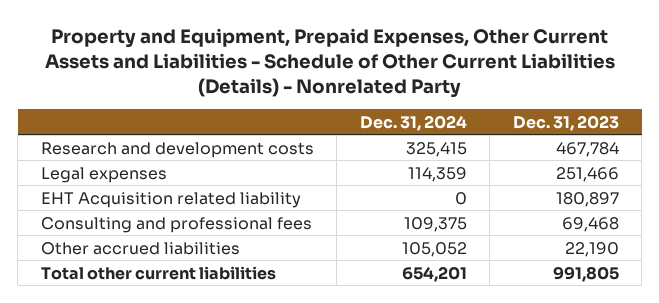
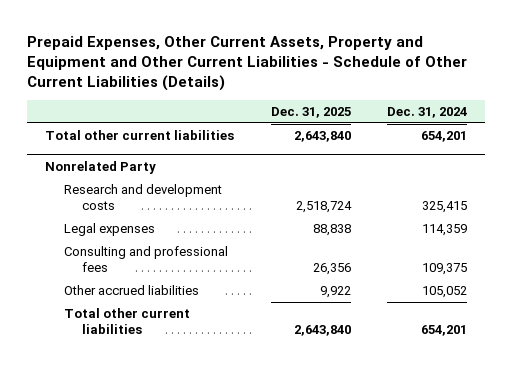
[44,27,615,99] Property and Equipment, Prepaid Expenses, Other Current Assets and Liabilities - Schedule of Other Current Liabilities (Details) - Nonrelated Party -> [26,35,467,92] Prepaid Expenses, Other Current Assets, Property and Equipment and Other Current Liabilities - Schedule of Other Current Liabilities (Details)
[512,114,619,131] Dec. 31, 2023 -> none
none -> [270,106,351,118] Dec. 31, 2025
none -> [45,130,235,141] Total other current liabilities
none -> [45,160,157,174] Nonrelated Party
[40,191,301,208] EHT Acquisition related liability -> none

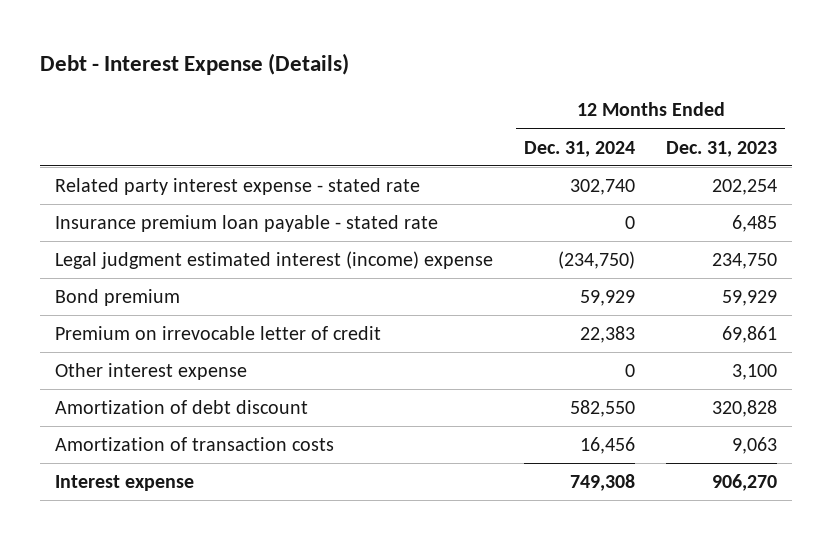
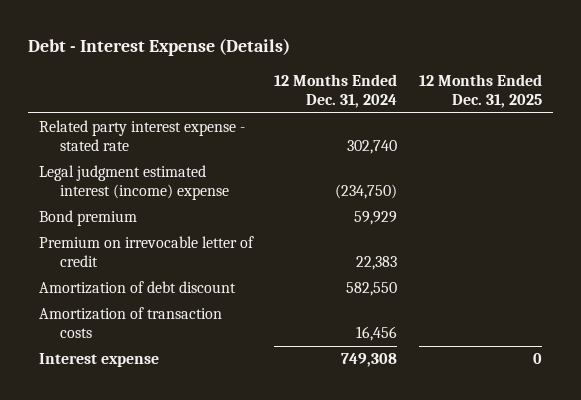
[665,140,777,157] Dec. 31, 2023 -> none
none -> [419,74,543,109] 12 Months Ended Dec. 31, 2025
[55,215,439,233] Insurance premium loan payable - stated rate -> none
[55,363,248,381] Other interest expense -> none

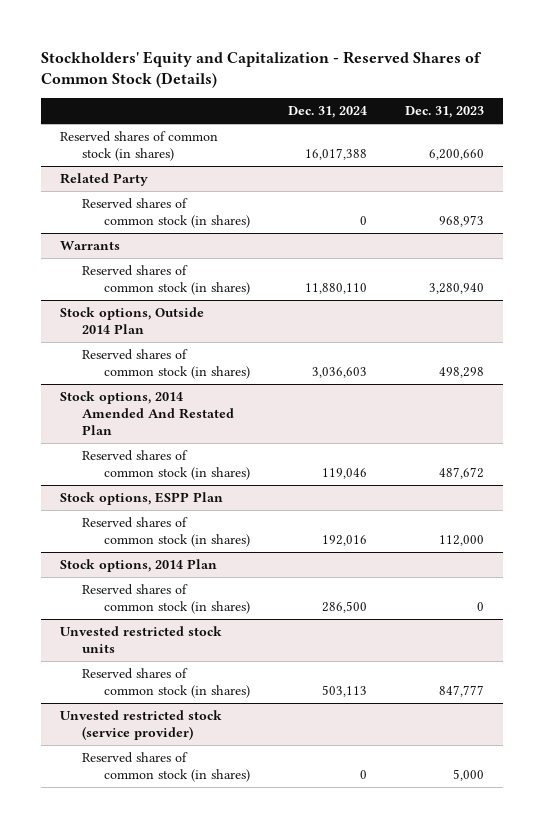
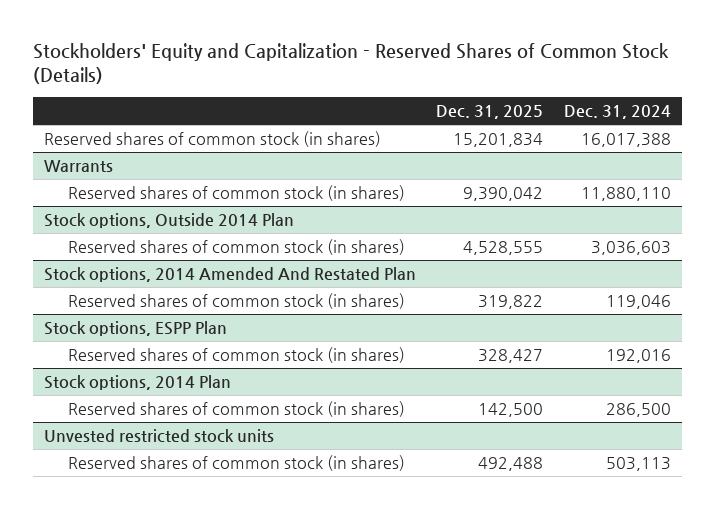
[405,106,485,119] Dec. 31, 2023 -> none
none -> [436,104,544,119] Dec. 31, 2025
[60,173,149,187] Related Party -> none
[81,198,250,228] Reserved shares of common stock (in shares) -> none
[60,710,223,740] Unvested restricted stock (service provider) -> none
[81,752,250,782] Reserved shares of common stock (in shares) -> none

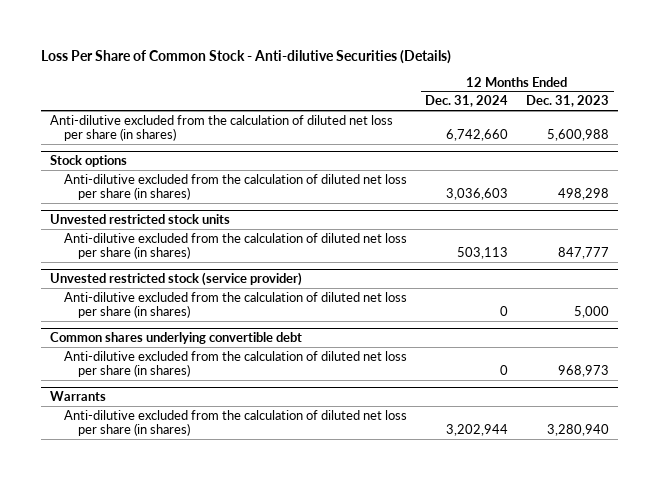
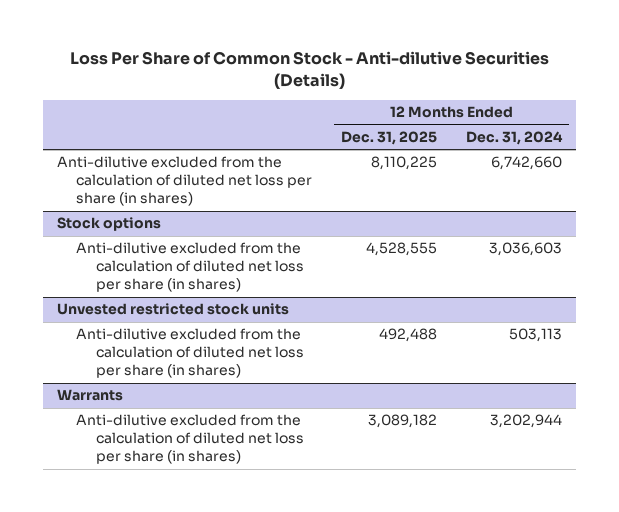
[526,95,610,108] Dec. 31, 2023 -> none
none -> [341,131,438,146] Dec. 31, 2025
[50,271,303,286] Unvested restricted stock (service provider) -> none
[64,291,408,319] Anti-dilutive excluded from the calculation of diluted net loss per share (in shares) -> none
[50,331,303,344] Common shares underlying convertible debt -> none
[64,350,408,378] Anti-dilutive excluded from the calculation of diluted net loss per share (in shares) -> none

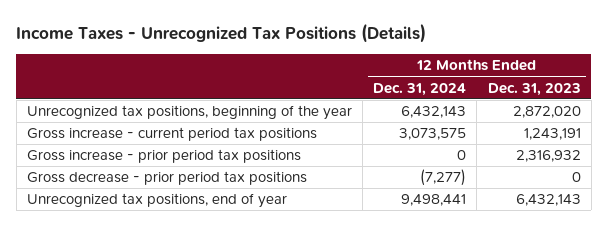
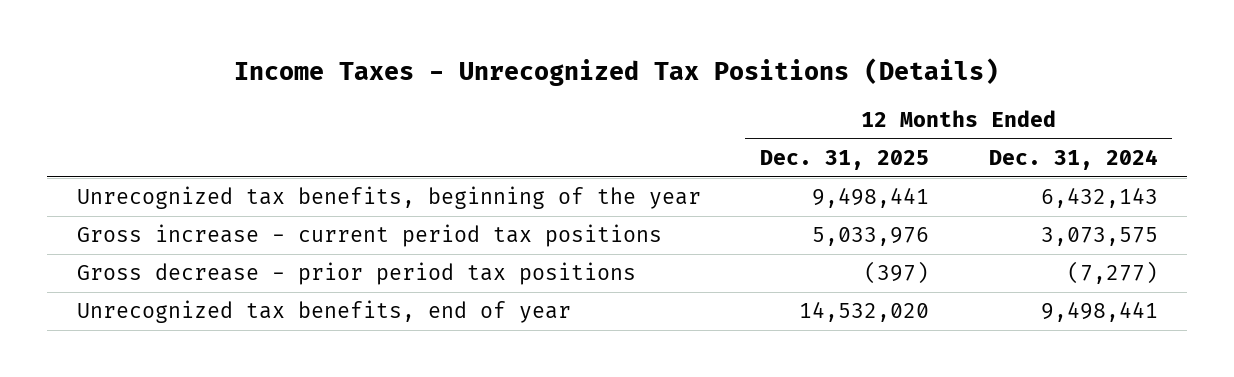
[487,82,581,96] Dec. 31, 2023 -> none
none -> [760,150,930,171] Dec. 31, 2025
[26,105,352,121] Unrecognized tax positions, beginning of the year -> [76,186,701,210] Unrecognized tax benefits, beginning of the year
[26,149,301,164] Gross increase - prior period tax positions -> none
[26,193,287,209] Unrecognized tax positions, end of year -> [76,300,571,324] Unrecognized tax benefits, end of year

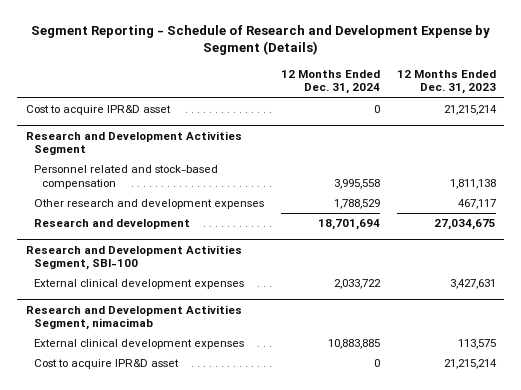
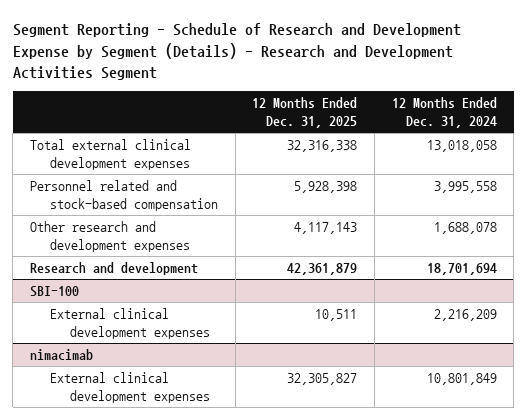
[30,24,490,56] Segment Reporting - Schedule of Research and Development Expense by Segment (Details) -> [12,23,461,81] Segment Reporting - Schedule of Research and Development Expense by Segment (Details) - Research and Development Activities Segment
[396,69,496,95] 12 Months Ended Dec. 31, 2023 -> none
none -> [252,97,358,128] 12 Months Ended Dec. 31, 2025
[25,105,171,116] Cost to acquire IPR&D asset -> none
[25,130,242,156] Research and Development Activities Segment -> none
none -> [29,139,191,170] Total external clinical development expenses
[333,199,380,210] 1,788,529 -> [433,222,497,235] 1,688,078
[25,244,242,271] Research and Development Activities Segment, SBI-100 -> none
[25,304,242,331] Research and Development Activities Segment, nimacimab -> none
[33,359,179,370] Cost to acquire IPR&D asset -> none
none -> [29,286,79,298] SBI-100
[333,279,381,290] 2,033,722 -> [433,309,497,322] 2,216,209
none -> [29,349,93,361] nimacimab
[327,339,380,350] 10,883,885 -> [426,373,497,386] 10,801,849

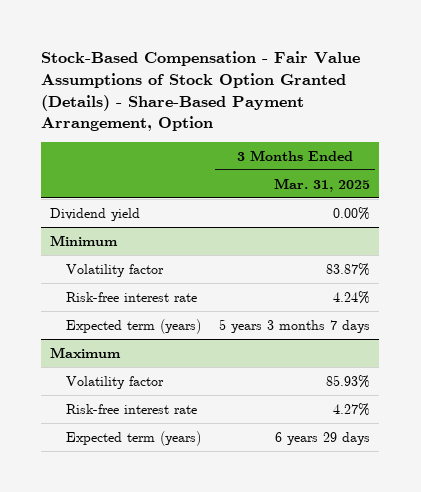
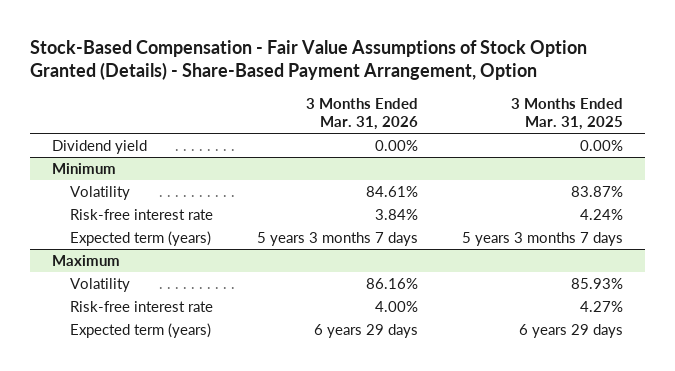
none -> [306,98,419,131] 3 Months Ended Mar. 31, 2026
[66,263,165,277] Volatility factor -> [70,185,131,200] Volatility
[66,375,165,389] Volatility factor -> [70,277,131,292] Volatility

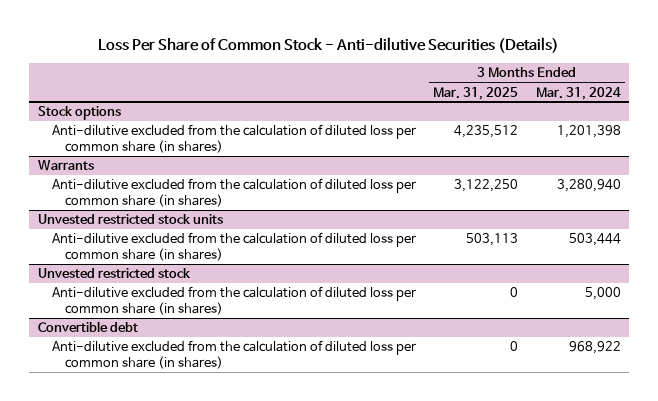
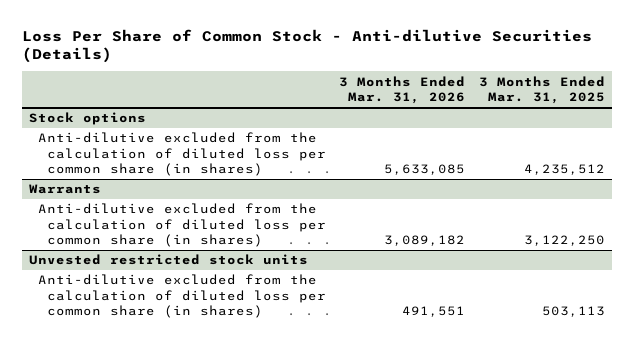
[535,86,621,100] Mar. 31, 2024 -> none
none -> [339,75,466,105] 3 Months Ended Mar. 31, 2026
[37,268,191,279] Unvested restricted stock -> none
[51,286,416,316] Anti-dilutive excluded from the calculation of diluted loss per common share (in shares) -> none
[37,321,138,333] Convertible debt -> none
[51,340,416,370] Anti-dilutive excluded from the calculation of diluted loss per common share (in shares) -> none

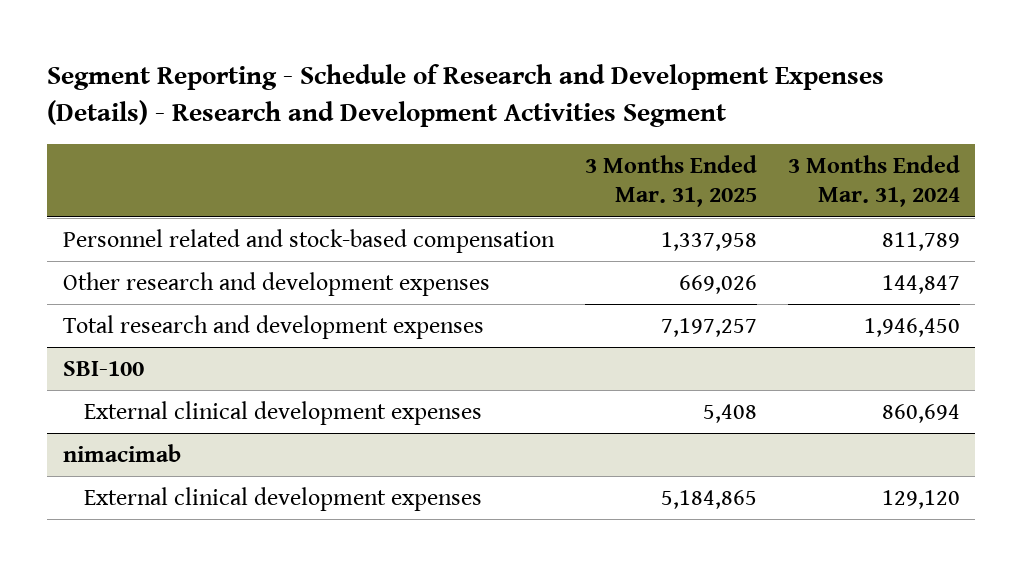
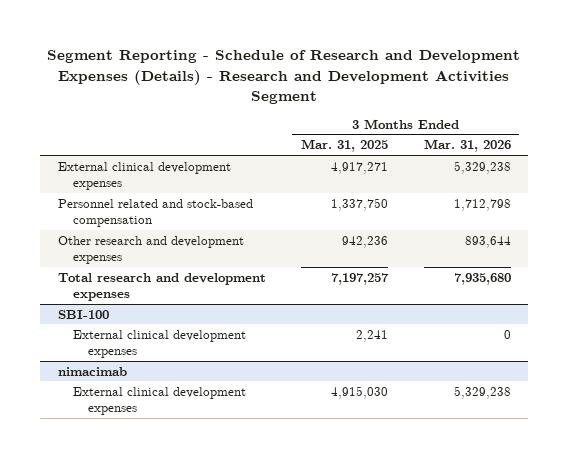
[787,155,960,208] 3 Months Ended Mar. 31, 2024 -> none
none -> [423,139,511,153] Mar. 31, 2026
none -> [57,161,231,191] External clinical development expenses
[660,231,757,251] 1,337,958 -> [331,197,389,211] 1,337,750
[678,274,757,294] 669,026 -> [342,235,389,248] 942,236
[702,403,757,423] 5,408 -> [356,329,389,342] 2,241
[660,489,757,509] 5,184,865 -> [331,385,389,399] 4,915,030

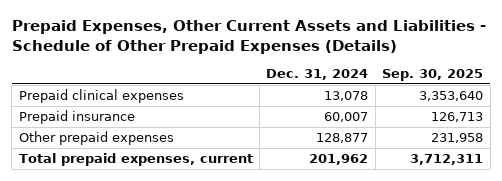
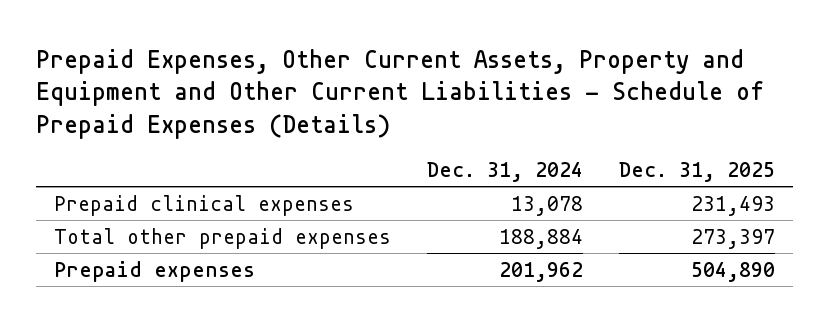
[11,20,486,54] Prepaid Expenses, Other Current Assets and Liabilities - Schedule of Other Prepaid Expenses (Details) -> [35,48,764,139] Prepaid Expenses, Other Current Assets, Property and Equipment and Other Current Liabilities - Schedule of Prepaid Expenses (Details)
[382,69,484,82] Sep. 30, 2025 -> none
none -> [618,162,775,183] Dec. 31, 2025
[18,109,135,124] Prepaid insurance -> none
[18,130,174,145] Other prepaid expenses -> [53,227,391,249] Total other prepaid expenses
[316,132,369,143] 128,877 -> [498,228,583,249] 188,884
[18,152,253,166] Total prepaid expenses, current -> [53,260,255,282] Prepaid expenses

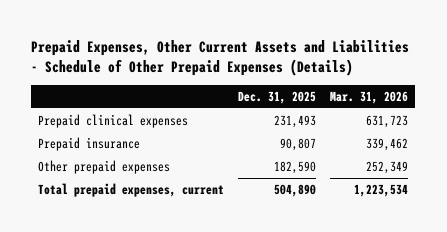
[35,48,764,139] Prepaid Expenses, Other Current Assets, Property and Equipment and Other Current Liabilities - Schedule of Prepaid Expenses (Details) -> [31,39,410,77] Prepaid Expenses, Other Current Assets and Liabilities - Schedule of Other Prepaid Expenses (Details)
[426,162,583,183] Dec. 31, 2024 -> none
none -> [330,90,409,104] Mar. 31, 2026
none -> [38,136,141,151] Prepaid insurance
[53,227,391,249] Total other prepaid expenses -> [38,159,171,174] Other prepaid expenses
[690,228,775,249] 273,397 -> [274,160,317,174] 182,590
[53,260,255,282] Prepaid expenses -> [38,182,225,197] Total prepaid expenses, current

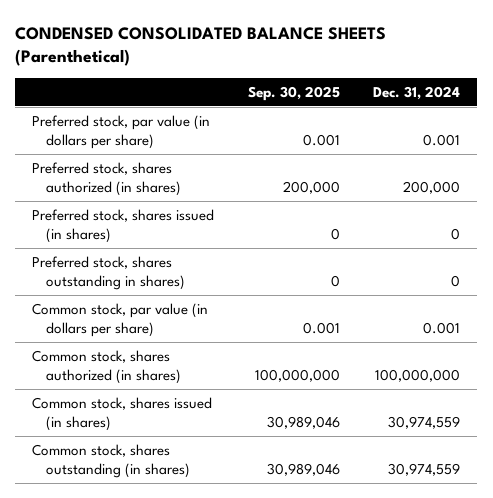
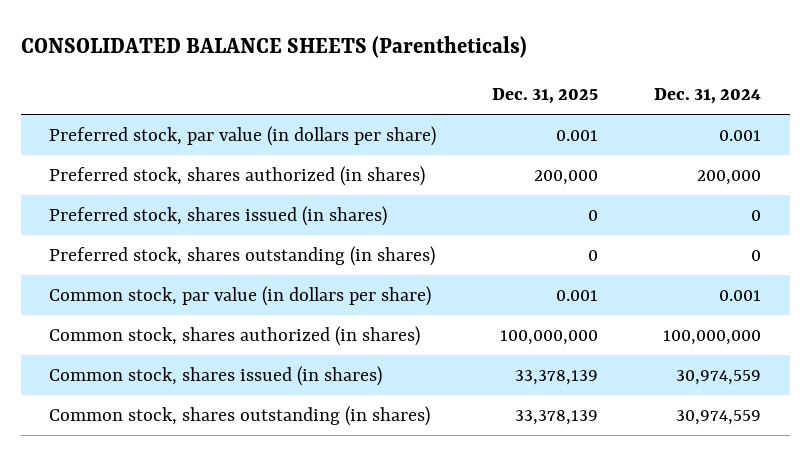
[15,26,387,67] CONDENSED CONSOLIDATED BALANCE SHEETS (Parenthetical) -> [20,36,527,59] CONSOLIDATED BALANCE SHEETS (Parentheticals)
[247,85,340,101] Sep. 30, 2025 -> none
none -> [492,88,599,105] Dec. 31, 2025
[32,256,186,291] Preferred stock, shares outstanding in shares) -> [49,246,436,267] Preferred stock, shares outstanding (in shares)

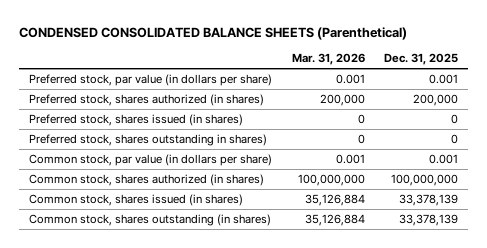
[20,36,527,59] CONSOLIDATED BALANCE SHEETS (Parentheticals) -> [19,26,408,40] CONDENSED CONSOLIDATED BALANCE SHEETS (Parenthetical)
[654,88,762,105] Dec. 31, 2024 -> none
none -> [291,53,365,66] Mar. 31, 2026
[49,246,436,267] Preferred stock, shares outstanding (in shares) -> [28,134,267,147] Preferred stock, shares outstanding in shares)

